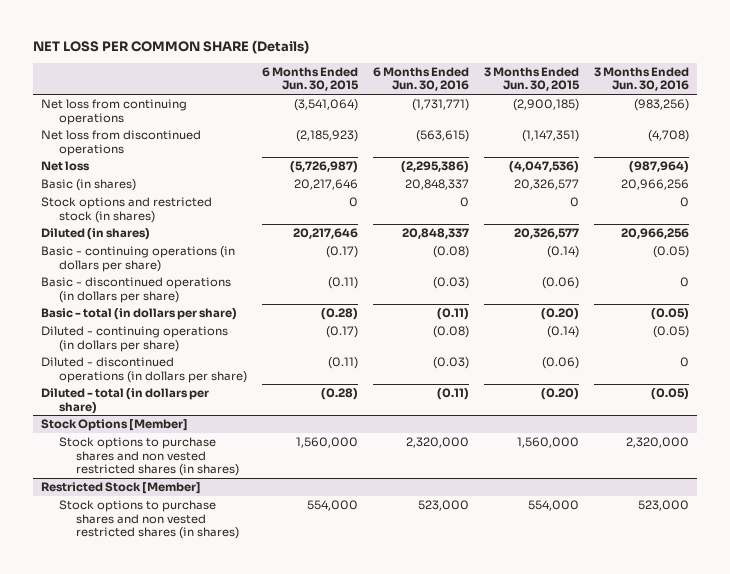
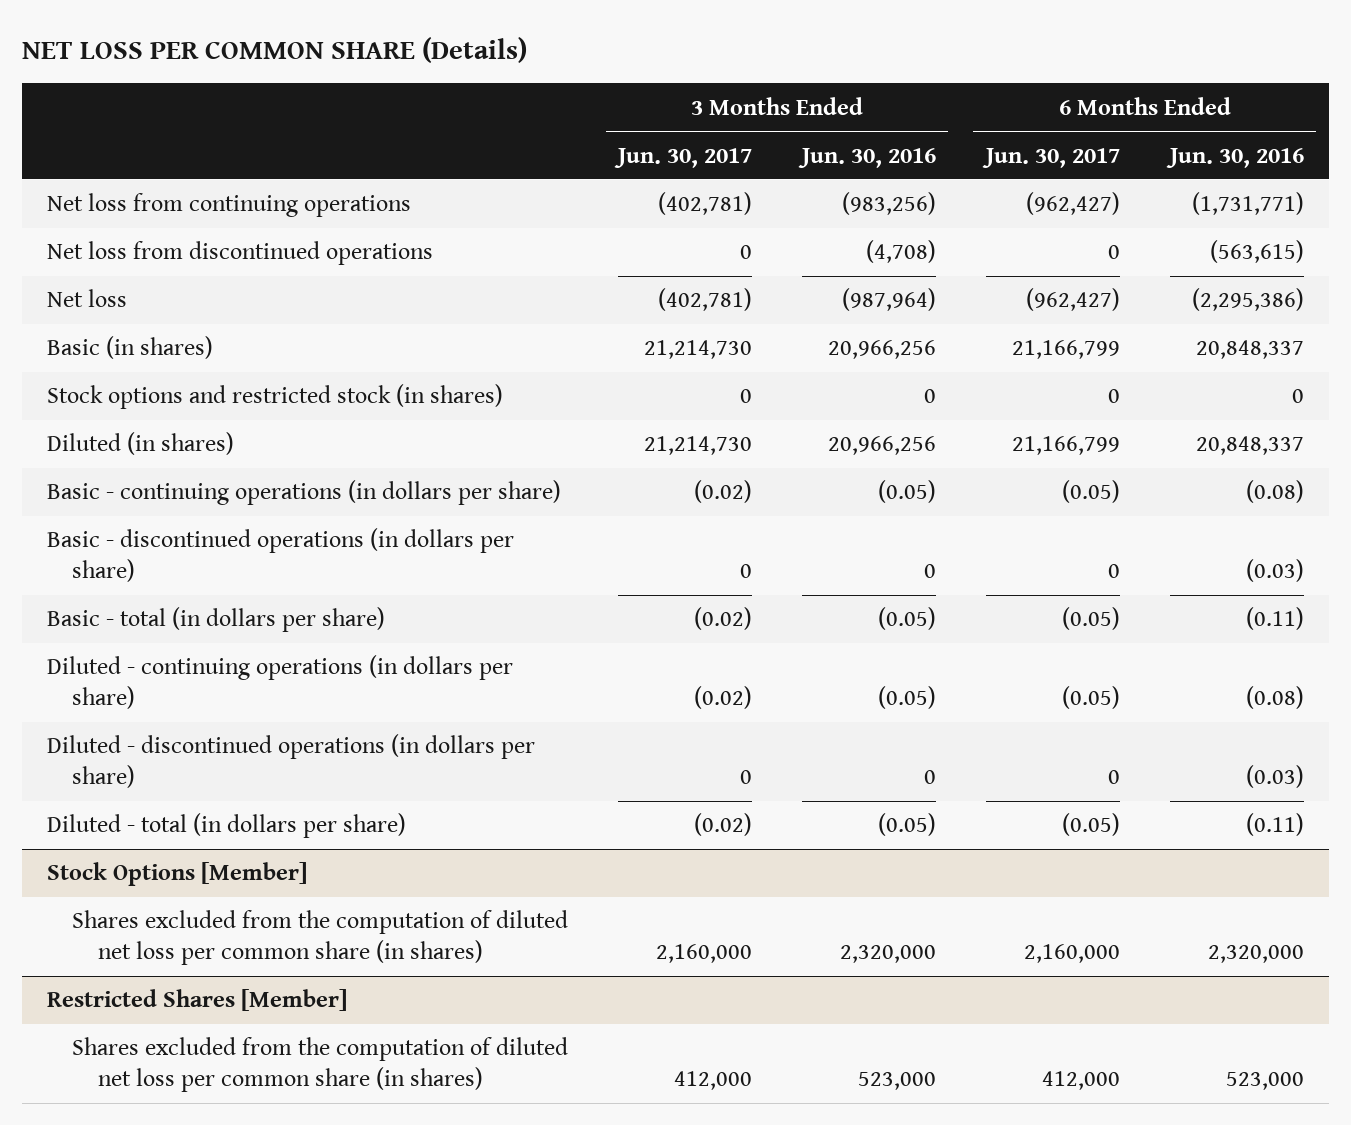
[261,66,359,92] 6 Months Ended Jun. 30, 2015 -> none
[484,66,581,92] 3 Months Ended Jun. 30, 2015 -> none
none -> [614,147,753,168] Jun. 30, 2017
none -> [981,147,1120,168] Jun. 30, 2017
[58,437,240,476] Stock options to purchase shares and non vested restricted shares (in shares) -> [72,910,569,966] Shares excluded from the computation of diluted net loss per common share (in shares)
[41,482,202,495] Restricted Stock [Member] -> [46,989,347,1012] Restricted Shares [Member]
[58,500,240,539] Stock options to purchase shares and non vested restricted shares (in shares) -> [72,1037,569,1093] Shares excluded from the computation of diluted net loss per common share (in shares)

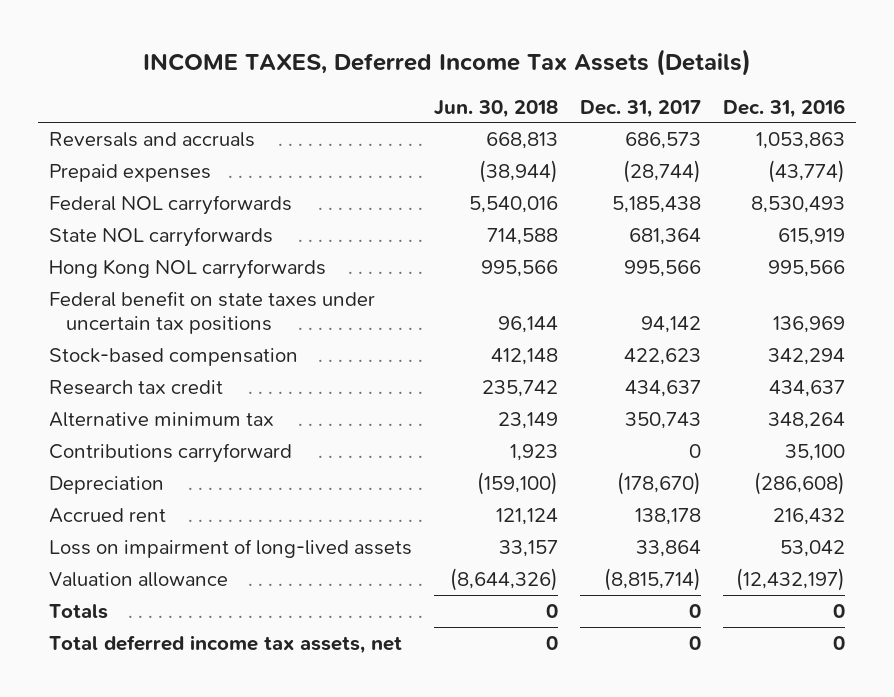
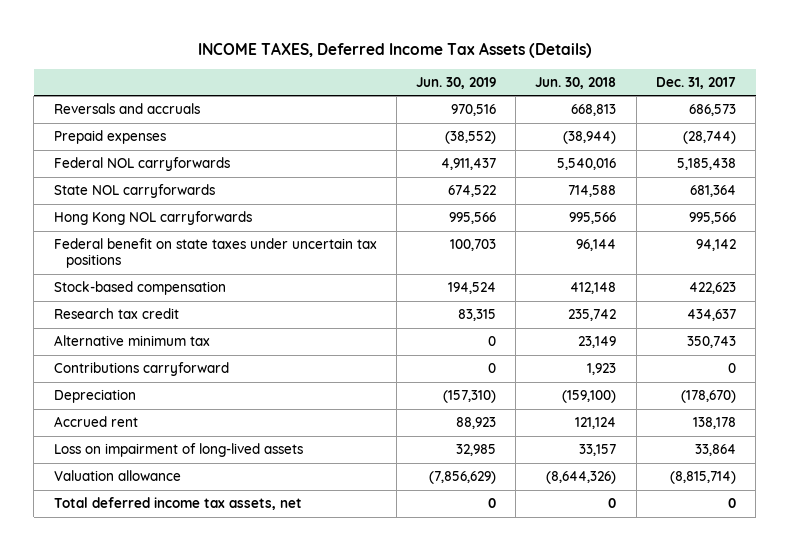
[723,98,846,118] Dec. 31, 2016 -> none
none -> [415,76,496,89] Jun. 30, 2019
[48,603,108,619] Totals -> none

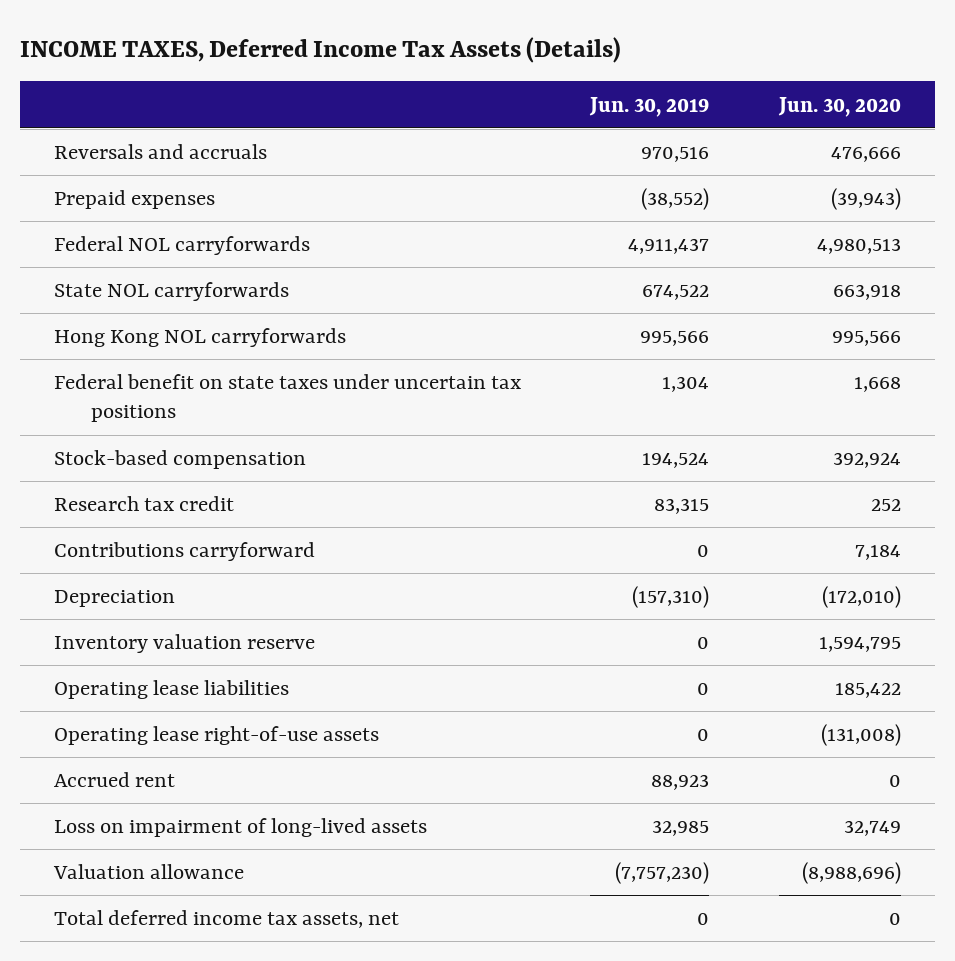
[535,76,617,89] Jun. 30, 2018 -> none
[655,76,736,89] Dec. 31, 2017 -> none
none -> [777,96,901,117] Jun. 30, 2020
[449,239,496,252] 100,703 -> [662,376,710,393] 1,304
[53,335,210,347] Alternative minimum tax -> none
none -> [54,634,316,654] Inventory valuation reserve
none -> [54,680,290,700] Operating lease liabilities
none -> [54,726,380,746] Operating lease right-of-use assets
[428,471,496,485] (7,856,629) -> [615,862,710,885] (7,757,230)

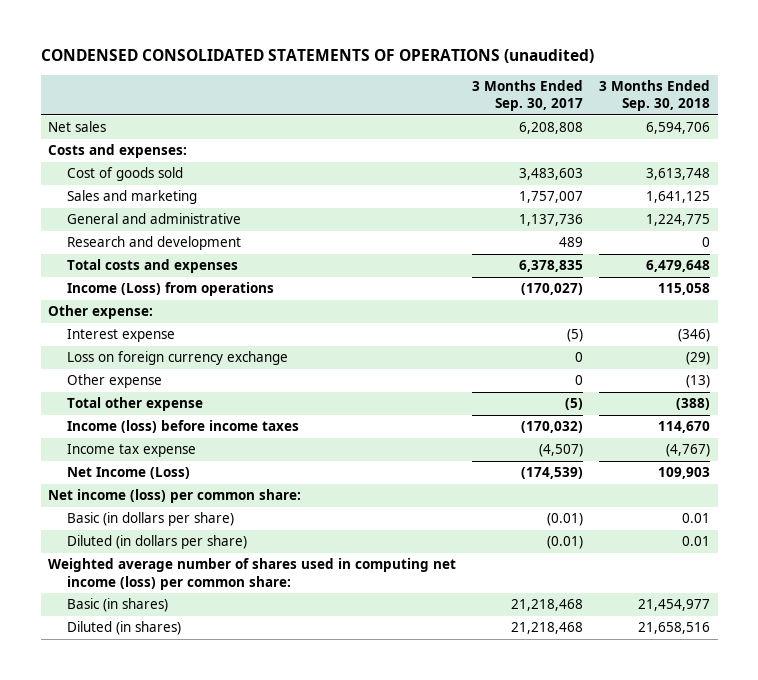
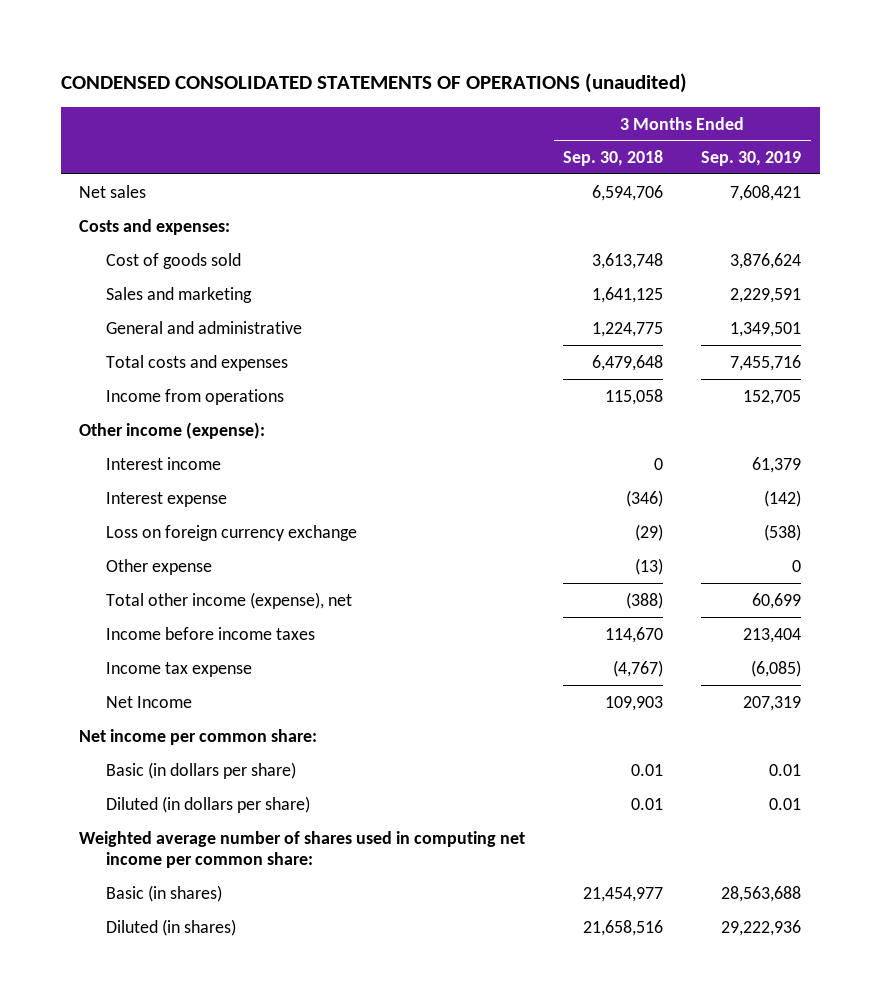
[472,80,584,112] 3 Months Ended Sep. 30, 2017 -> none
none -> [701,151,802,167] Sep. 30, 2019
[66,236,241,251] Research and development -> none
[66,282,274,297] Income (Loss) from operations -> [105,388,284,405] Income from operations
[48,305,154,320] Other expense: -> [79,421,266,439] Other income (expense):
none -> [105,456,221,470] Interest income
[66,397,203,412] Total other expense -> [105,591,352,609] Total other income (expense), net
[66,420,299,434] Income (loss) before income taxes -> [105,626,315,640] Income before income taxes
[66,467,190,480] Net Income (Loss) -> [105,695,192,708] Net Income
[48,489,302,504] Net income (loss) per common share: -> [79,728,318,745] Net income per common share:
[48,558,457,590] Weighted average number of shares used in computing net income (loss) per common share: -> [79,830,526,869] Weighted average number of shares used in computing net income per common share:

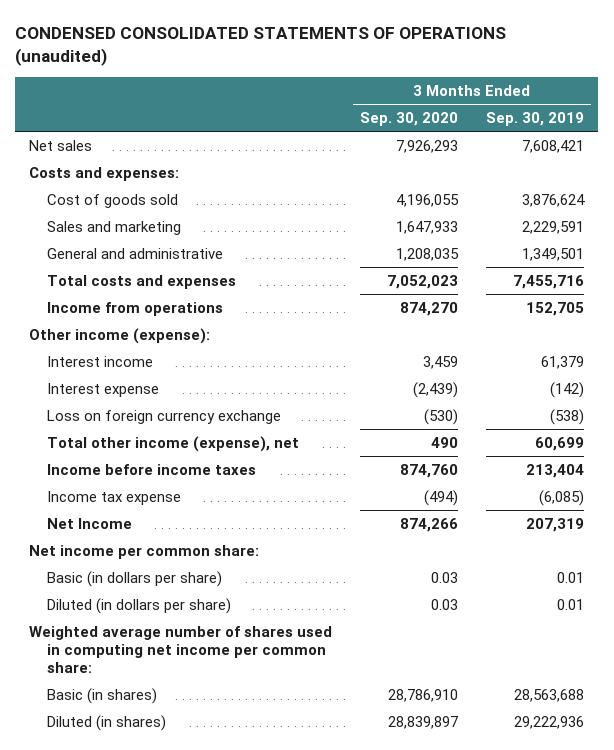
[563,150,664,167] Sep. 30, 2018 -> none
none -> [360,112,459,127] Sep. 30, 2020
[105,558,212,575] Other expense -> none

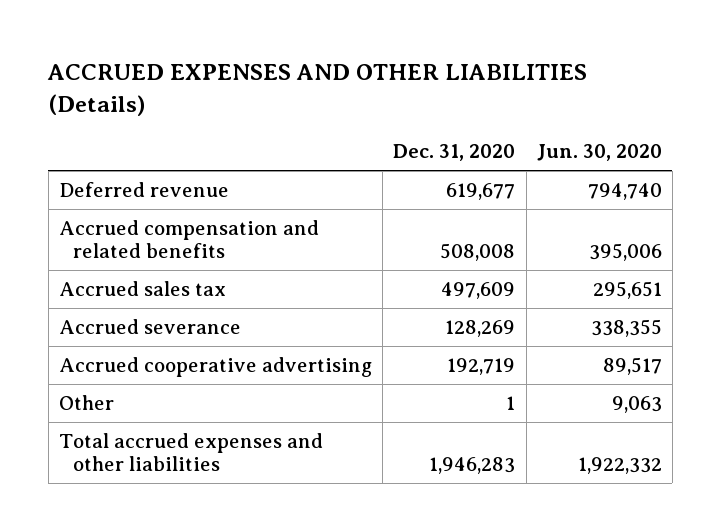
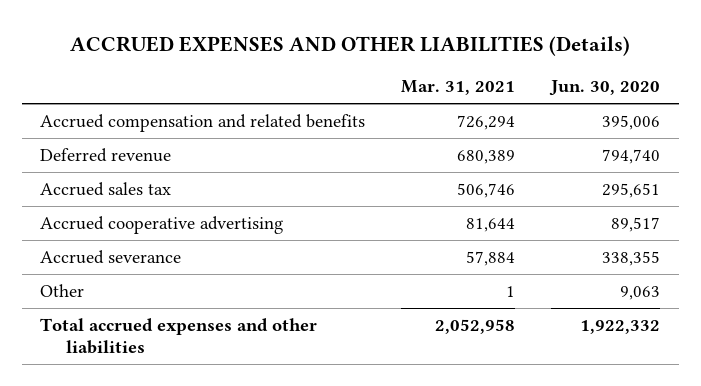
[393,144,516,162] Dec. 31, 2020 -> none
none -> [401,80,516,96] Mar. 31, 2021
[59,181,230,197] Deferred revenue -> [40,147,172,162] Deferred revenue
[59,318,242,334] Accrued severance -> [40,249,182,264] Accrued severance

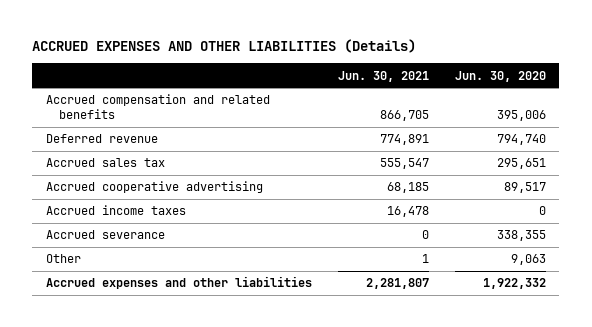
[401,80,516,96] Mar. 31, 2021 -> none
none -> [337,70,429,82] Jun. 30, 2021
none -> [45,205,186,216] Accrued income taxes
[40,317,318,354] Total accrued expenses and other liabilities -> [45,276,312,290] Accrued expenses and other liabilities

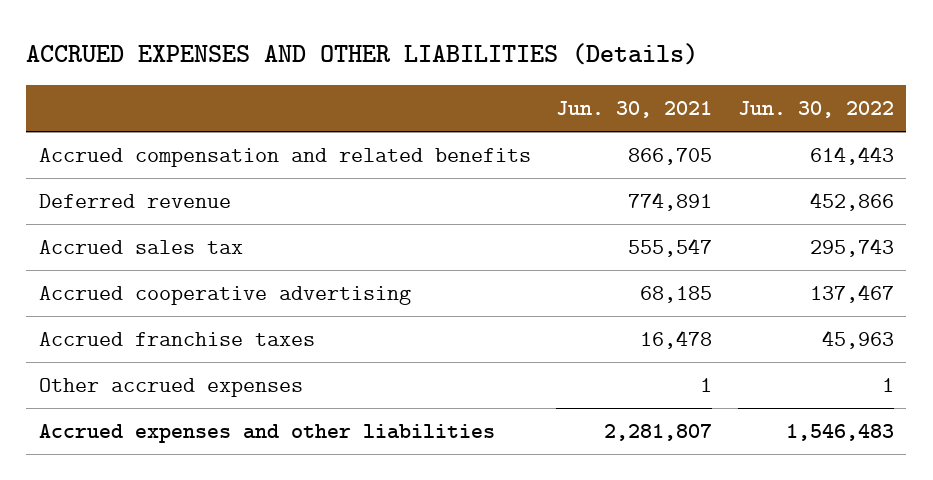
[455,70,547,82] Jun. 30, 2020 -> none
none -> [737,101,894,119] Jun. 30, 2022
[45,230,165,240] Accrued severance -> none
[45,254,81,264] Other -> none
[45,205,186,216] Accrued income taxes -> [39,332,316,347] Accrued franchise taxes
none -> [39,378,304,398] Other accrued expenses

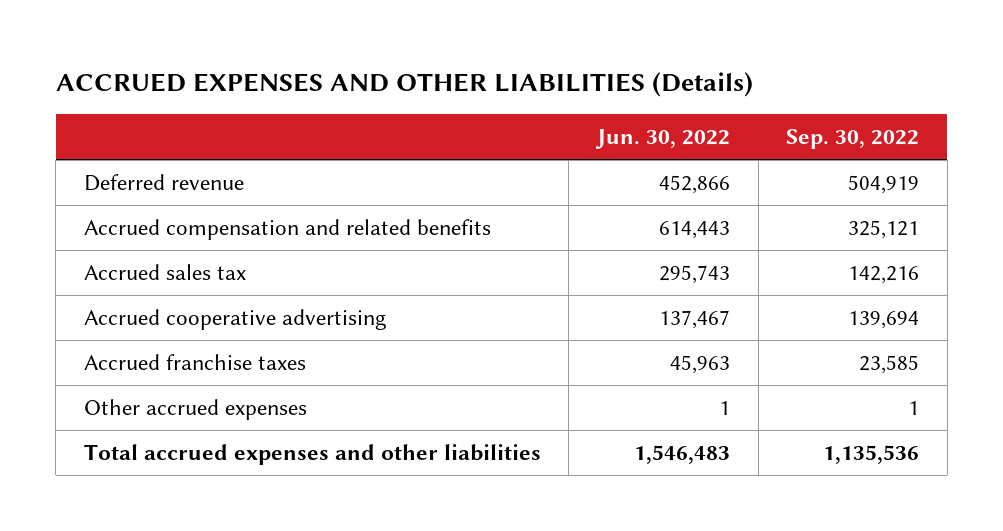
[556,101,713,119] Jun. 30, 2021 -> none
none -> [786,129,920,150] Sep. 30, 2022
[39,148,532,168] Accrued compensation and related benefits -> [83,218,491,240] Accrued compensation and related benefits
[39,424,496,444] Accrued expenses and other liabilities -> [83,443,541,465] Total accrued expenses and other liabilities

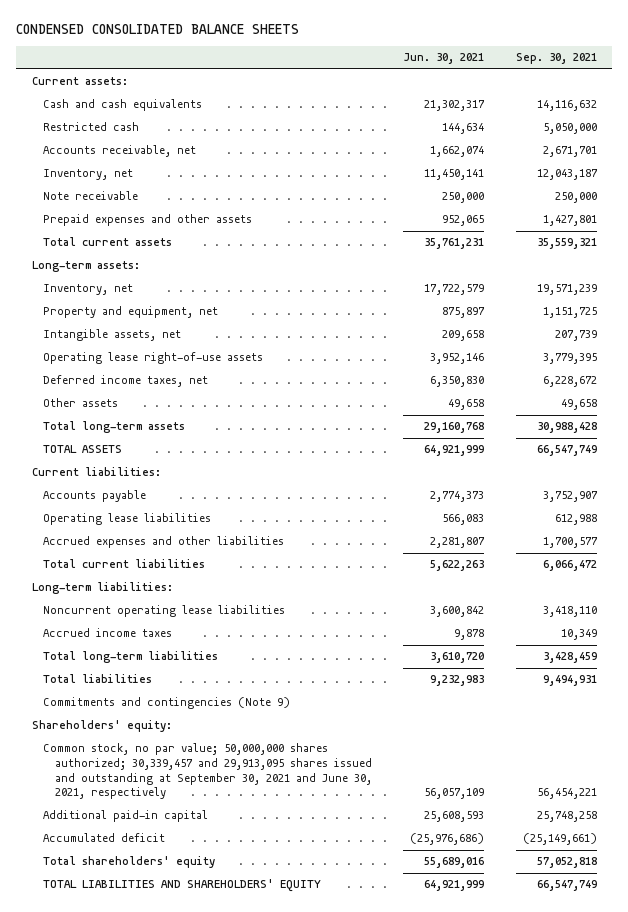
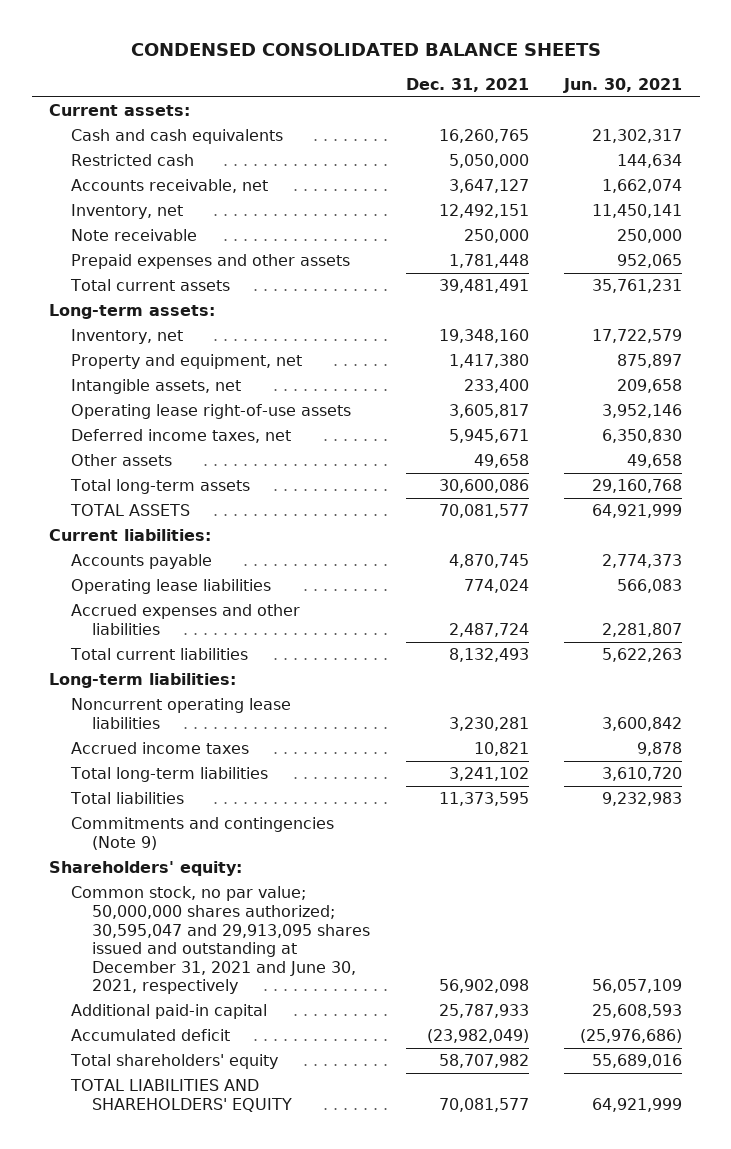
[515,53,597,65] Sep. 30, 2021 -> none
none -> [405,77,529,92] Dec. 31, 2021
[43,743,373,800] Common stock, no par value; 50,000,000 shares authorized; 30,339,457 and 29,913,095 shares issued and outstanding at September 30, 2021 and June 30, 2021, respectively -> [70,886,371,995] Common stock, no par value; 50,000,000 shares authorized; 30,595,047 and 29,913,095 shares issued and outstanding at December 31, 2021 and June 30, 2021, respectively

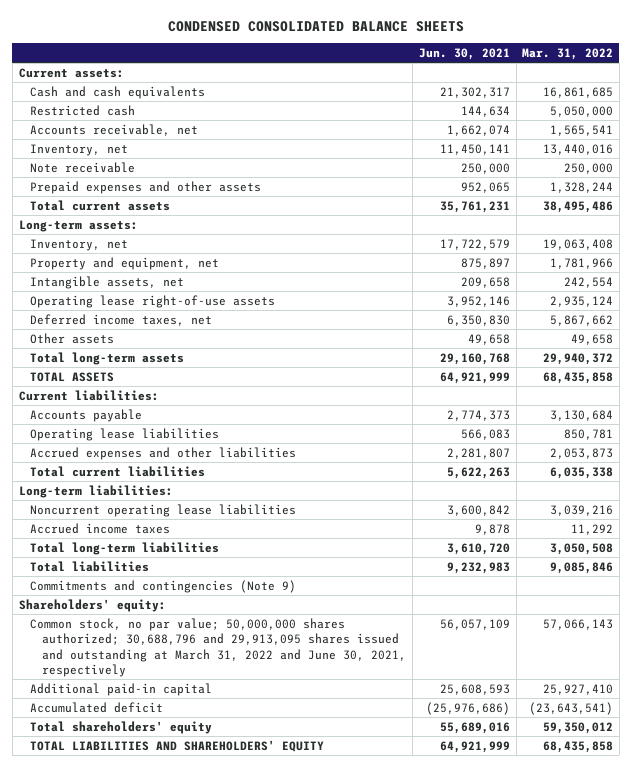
[405,77,529,92] Dec. 31, 2021 -> none
none -> [522,48,614,61] Mar. 31, 2022
[70,886,371,995] Common stock, no par value; 50,000,000 shares authorized; 30,595,047 and 29,913,095 shares issued and outstanding at December 31, 2021 and June 30, 2021, respectively -> [30,617,407,678] Common stock, no par value; 50,000,000 shares authorized; 30,688,796 and 29,913,095 shares issued and outstanding at March 31, 2022 and June 30, 2021, respectively

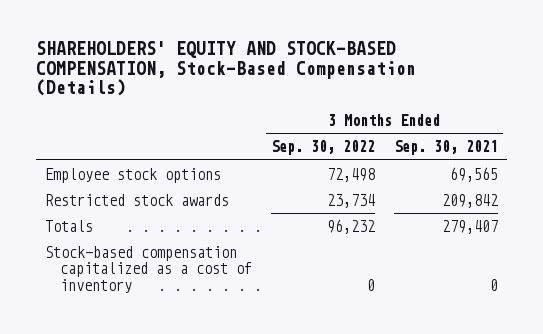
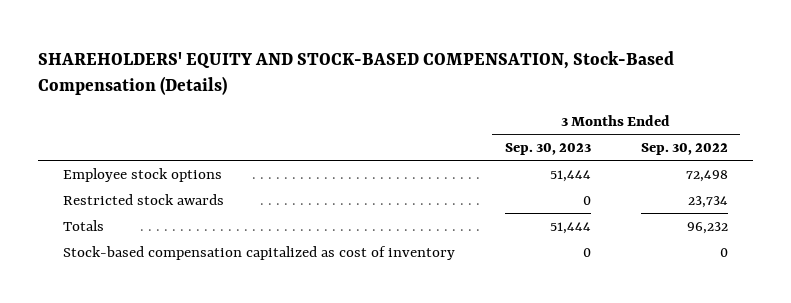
[393,140,498,156] Sep. 30, 2021 -> none
none -> [504,143,591,156] Sep. 30, 2023
[44,245,253,293] Stock-based compensation capitalized as a cost of inventory -> [62,245,455,260] Stock-based compensation capitalized as cost of inventory

